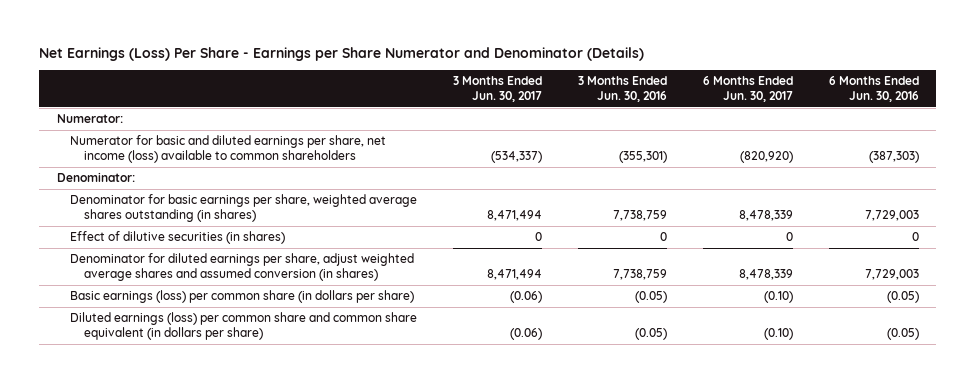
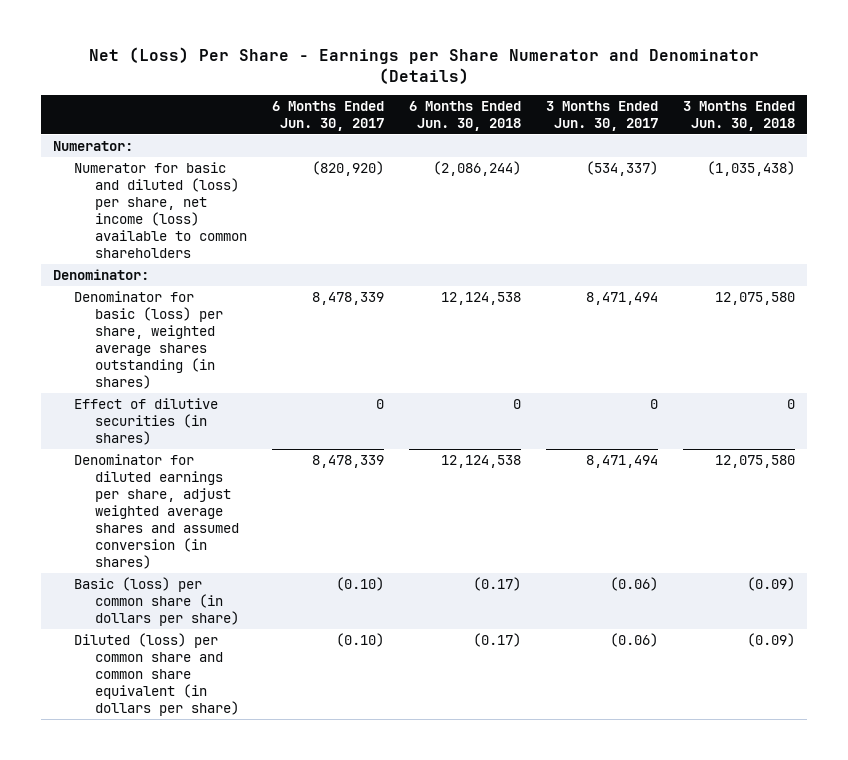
[39,46,645,61] Net Earnings (Loss) Per Share - Earnings per Share Numerator and Denominator (Details) -> [88,47,759,84] Net (Loss) Per Share - Earnings per Share Numerator and Denominator (Details)
[578,76,668,102] 3 Months Ended Jun. 30, 2016 -> none
[828,76,919,102] 6 Months Ended Jun. 30, 2016 -> none
none -> [408,100,521,131] 6 Months Ended Jun. 30, 2018
none -> [682,100,795,131] 3 Months Ended Jun. 30, 2018
[70,135,387,163] Numerator for basic and diluted earnings per share, net income (loss) available to common shareholders -> [74,161,247,258] Numerator for basic and diluted (loss) per share, net income (loss) available to common shareholders
[70,194,418,222] Denominator for basic earnings per share, weighted average shares outstanding (in shares) -> [74,290,223,389] Denominator for basic (loss) per share, weighted average shares outstanding (in shares)
[70,290,415,304] Basic earnings (loss) per common share (in dollars per share) -> [74,576,239,626] Basic (loss) per common share (in dollars per share)
[70,312,418,340] Diluted earnings (loss) per common share and common share equivalent (in dollars per share) -> [74,632,239,716] Diluted (loss) per common share and common share equivalent (in dollars per share)

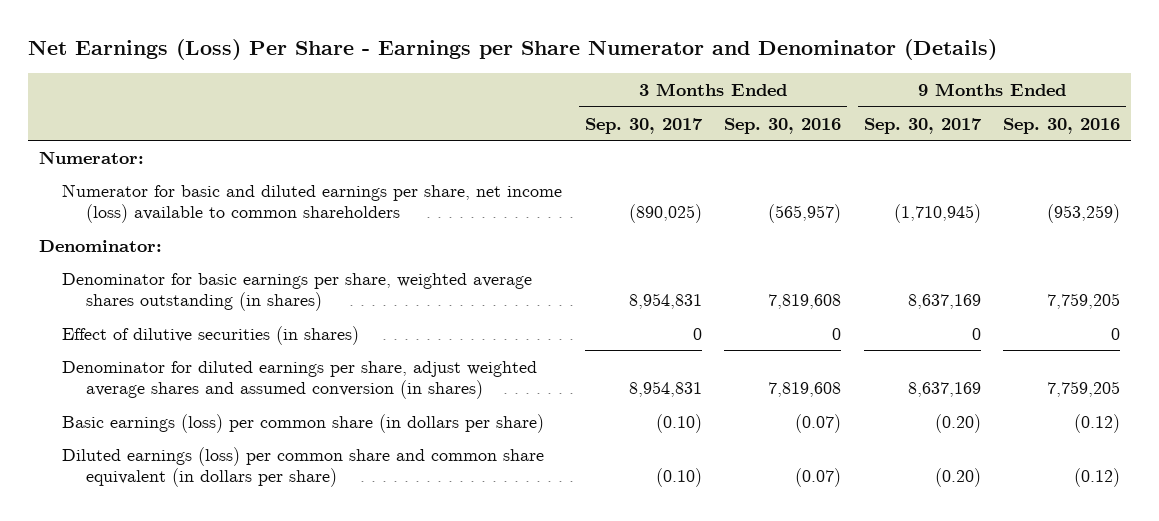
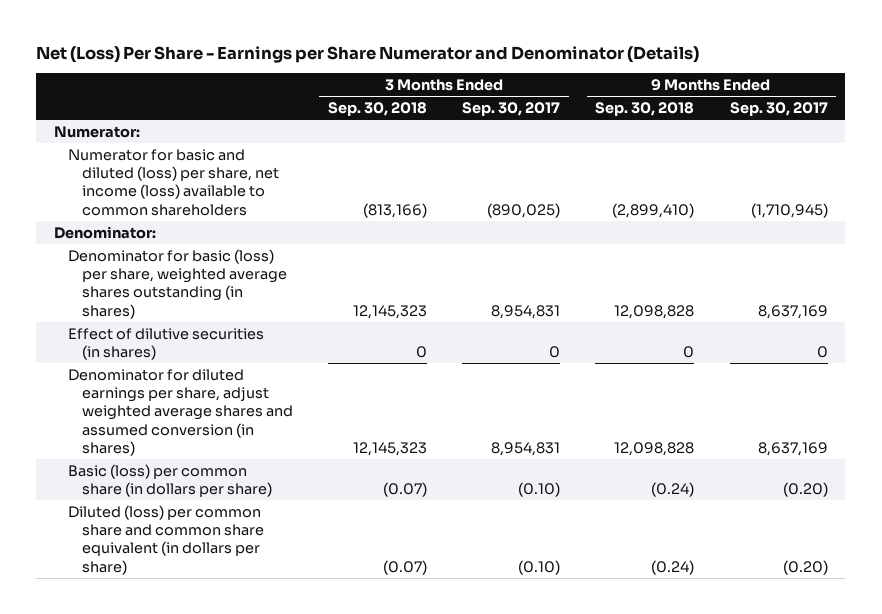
[27,39,997,61] Net Earnings (Loss) Per Share - Earnings per Share Numerator and Denominator (Details) -> [36,45,700,63] Net (Loss) Per Share - Earnings per Share Numerator and Denominator (Details)
[724,117,842,134] Sep. 30, 2016 -> none
[1003,117,1121,134] Sep. 30, 2016 -> none
none -> [327,101,427,116] Sep. 30, 2018
none -> [595,101,695,116] Sep. 30, 2018
[62,183,563,223] Numerator for basic and diluted earnings per share, net income (loss) available to common shareholders -> [67,148,279,216] Numerator for basic and diluted (loss) per share, net income (loss) available to common shareholders
[62,272,533,311] Denominator for basic earnings per share, weighted average shares outstanding (in shares) -> [67,248,287,319] Denominator for basic (loss) per share, weighted average shares outstanding (in shares)
[62,413,545,433] Basic earnings (loss) per common share (in dollars per share) -> [67,463,272,498] Basic (loss) per common share (in dollars per share)
[62,446,545,487] Diluted earnings (loss) per common share and common share equivalent (in dollars per share) -> [67,504,264,575] Diluted (loss) per common share and common share equivalent (in dollars per share)

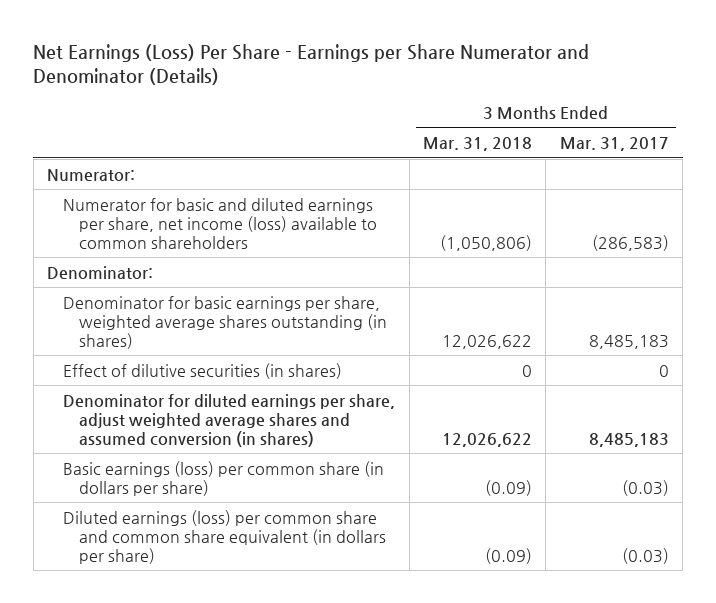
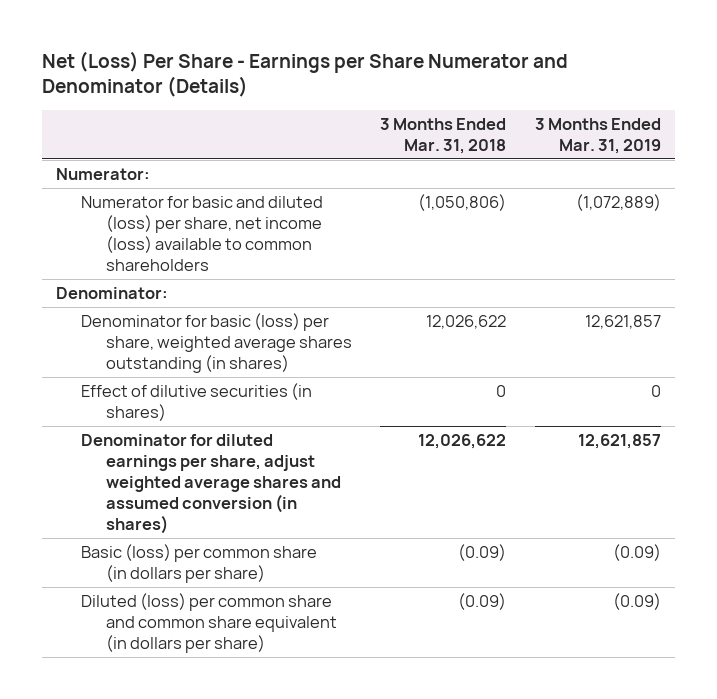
[33,43,590,86] Net Earnings (Loss) Per Share - Earnings per Share Numerator and Denominator (Details) -> [42,50,569,98] Net (Loss) Per Share - Earnings per Share Numerator and Denominator (Details)
[559,137,669,152] Mar. 31, 2017 -> none
none -> [534,117,661,154] 3 Months Ended Mar. 31, 2019
[63,197,378,249] Numerator for basic and diluted earnings per share, net income (loss) available to common shareholders -> [81,196,324,271] Numerator for basic and diluted (loss) per share, net income (loss) available to common shareholders
[63,295,388,349] Denominator for basic earnings per share, weighted average shares outstanding (in shares) -> [81,313,353,373] Denominator for basic (loss) per share, weighted average shares outstanding (in shares)
[63,460,385,496] Basic earnings (loss) per common share (in dollars per share) -> [81,544,318,583] Basic (loss) per common share (in dollars per share)
[63,509,387,564] Diluted earnings (loss) per common share and common share equivalent (in dollars per share) -> [81,593,338,653] Diluted (loss) per common share and common share equivalent (in dollars per share)

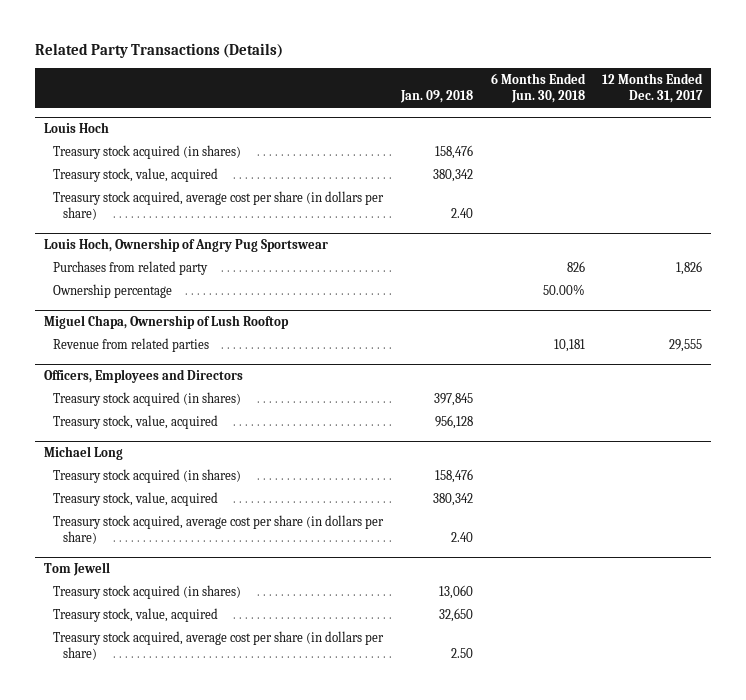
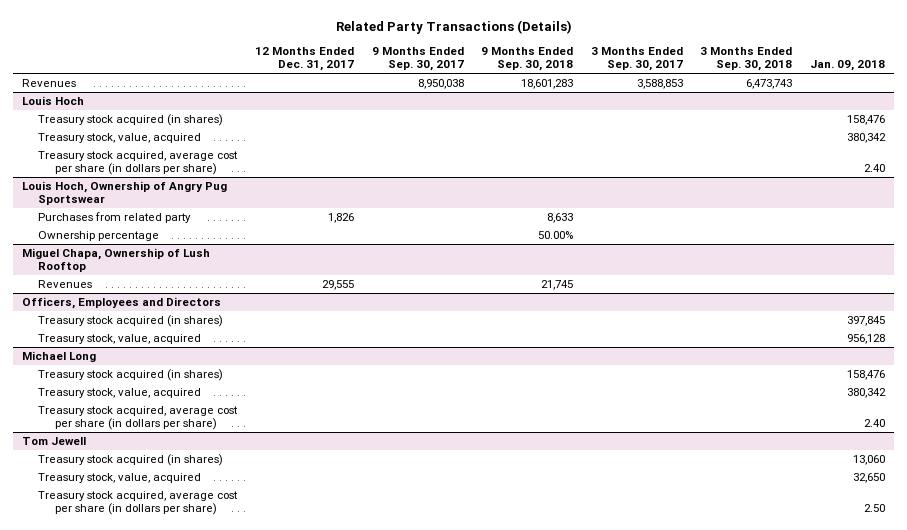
[490,73,586,104] 6 Months Ended Jun. 30, 2018 -> none
none -> [371,47,464,72] 9 Months Ended Sep. 30, 2017
none -> [481,47,574,72] 9 Months Ended Sep. 30, 2018
none -> [590,47,683,72] 3 Months Ended Sep. 30, 2017
none -> [700,47,793,72] 3 Months Ended Sep. 30, 2018
none -> [21,78,76,87] Revenues
[53,338,210,353] Revenue from related parties -> [38,279,93,288] Revenues

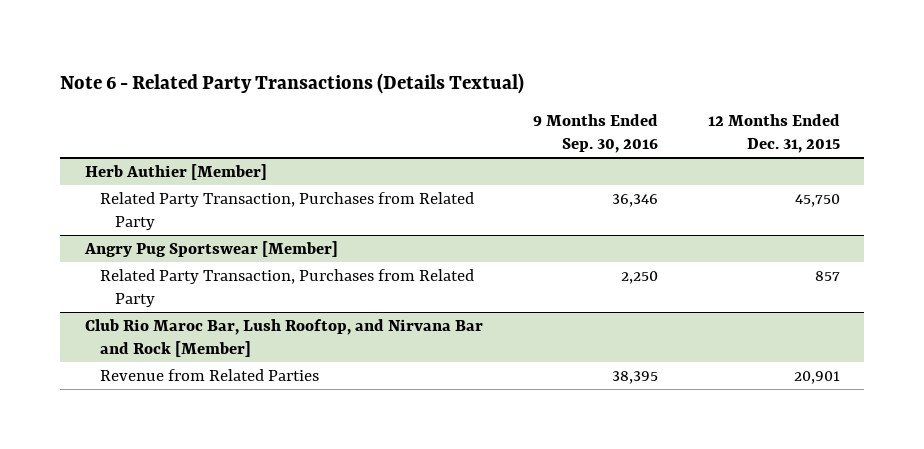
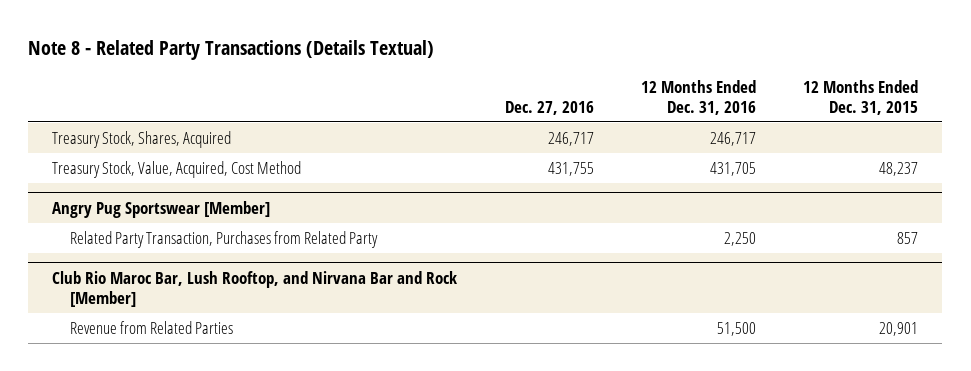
[60,72,525,94] Note 6 - Related Party Transactions (Details Textual) -> [28,40,435,61] Note 8 - Related Party Transactions (Details Textual)
[532,114,658,153] 9 Months Ended Sep. 30, 2016 -> none
none -> [504,100,594,115] Dec. 27, 2016
none -> [641,80,757,115] 12 Months Ended Dec. 31, 2016
[84,163,267,180] Herb Authier [Member] -> none
[99,191,474,230] Related Party Transaction, Purchases from Related Party -> none
none -> [52,131,232,149] Treasury Stock, Shares, Acquired
none -> [52,161,302,179] Treasury Stock, Value, Acquired, Cost Method

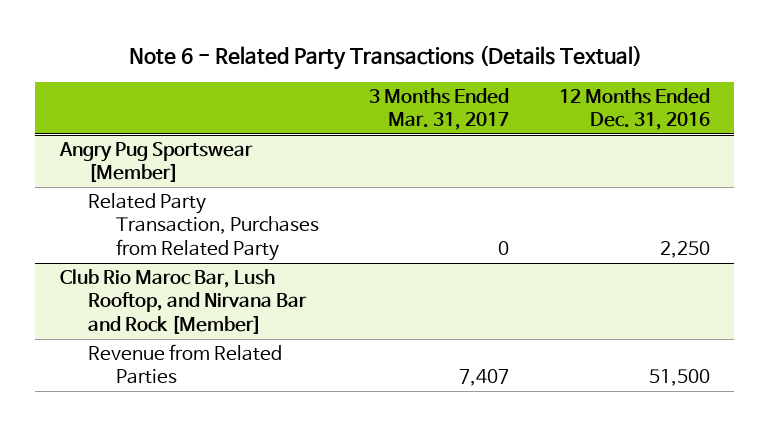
[28,40,435,61] Note 8 - Related Party Transactions (Details Textual) -> [128,45,642,71] Note 6 - Related Party Transactions (Details Textual)
[504,100,594,115] Dec. 27, 2016 -> none
[803,80,919,115] 12 Months Ended Dec. 31, 2015 -> none
none -> [368,87,509,131] 3 Months Ended Mar. 31, 2017
[52,131,232,149] Treasury Stock, Shares, Acquired -> none
[52,161,302,179] Treasury Stock, Value, Acquired, Cost Method -> none

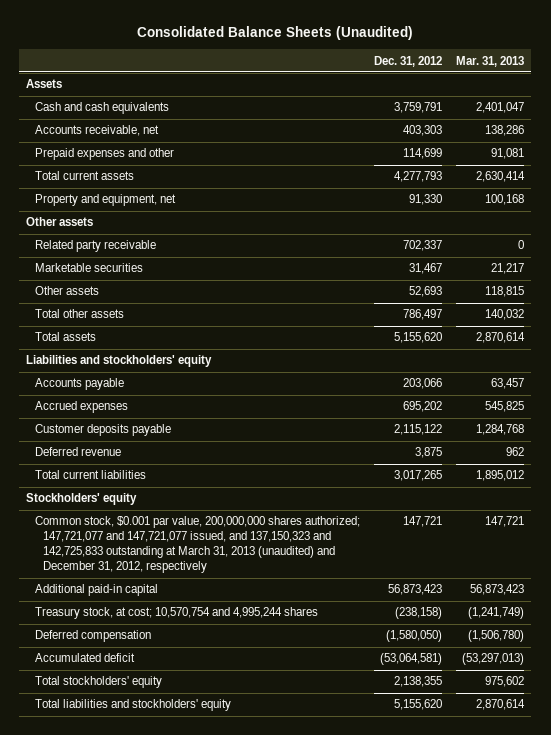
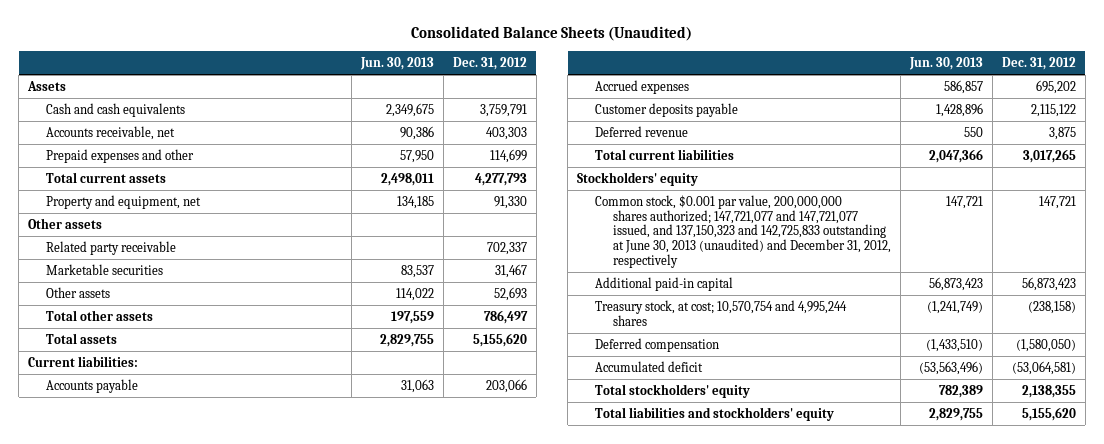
[456,55,525,67] Mar. 31, 2013 -> none
none -> [360,56,435,70] Jun. 30, 2013
[26,355,213,368] Liabilities and stockholders' equity -> none
none -> [28,355,139,367] Current liabilities:
[34,516,360,574] Common stock, $0.001 par value, 200,000,000 shares authorized; 147,721,077 and 147,721,077 issued, and 137,150,323 and 142,725,833 outstanding at March 31, 2013 (unaudited) and December 31, 2012, respectively -> [595,194,892,268] Common stock, $0.001 par value, 200,000,000 shares authorized; 147,721,077 and 147,721,077 issued, and 137,150,323 and 142,725,833 outstanding at June 30, 2013 (unaudited) and December 31, 2012, respectively

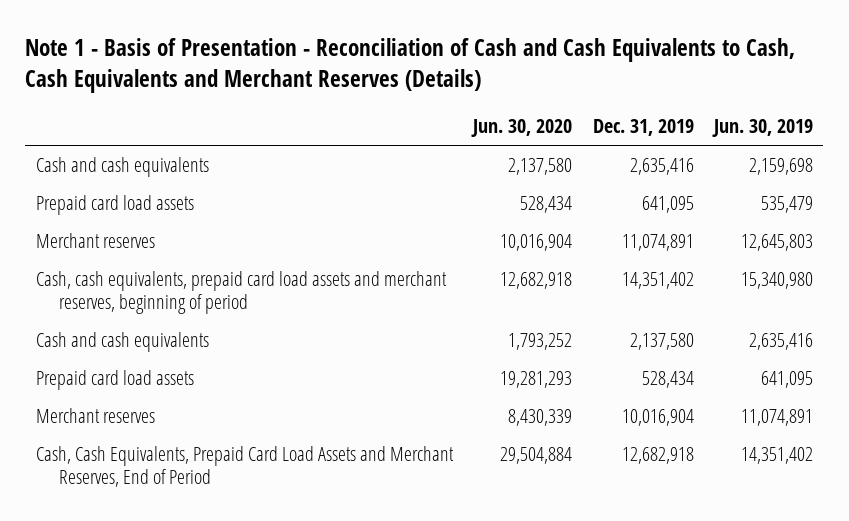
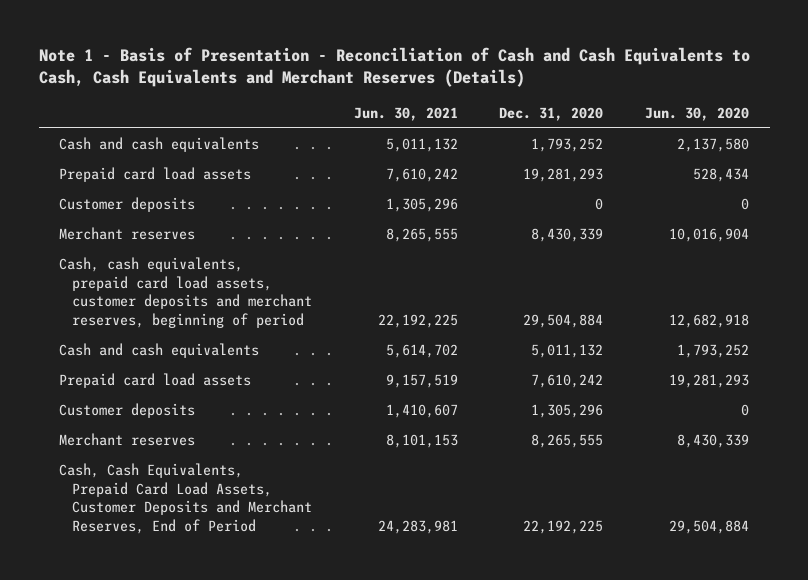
[592,119,694,137] Dec. 31, 2019 -> none
[712,119,814,138] Jun. 30, 2019 -> none
none -> [353,106,458,121] Jun. 30, 2021
none -> [499,106,604,121] Dec. 31, 2020
none -> [59,197,196,213] Customer deposits
[35,271,447,315] Cash, cash equivalents, prepaid card load assets and merchant reserves, beginning of period -> [59,257,313,329] Cash, cash equivalents, prepaid card load assets, customer deposits and merchant reserves, beginning of period
none -> [59,403,196,419] Customer deposits
[35,446,454,488] Cash, Cash Equivalents, Prepaid Card Load Assets and Merchant Reserves, End of Period -> [59,463,313,535] Cash, Cash Equivalents, Prepaid Card Load Assets, Customer Deposits and Merchant Reserves, End of Period

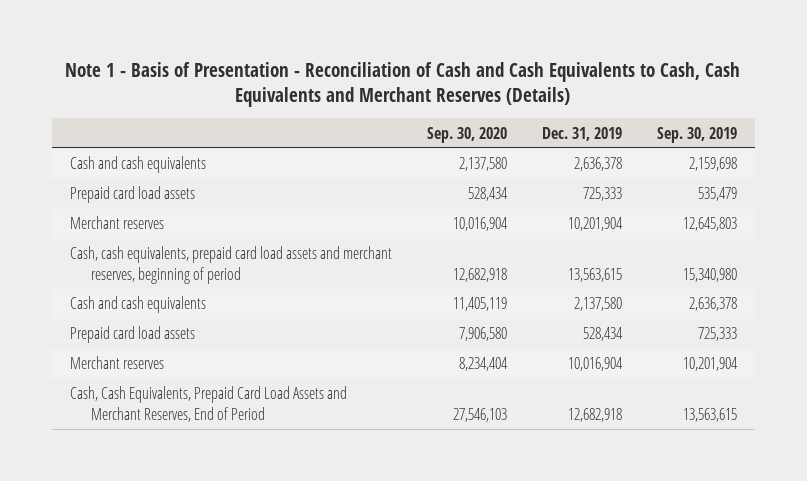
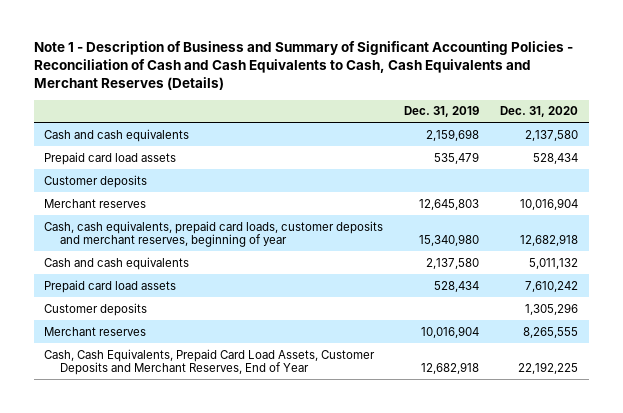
[65,61,741,107] Note 1 - Basis of Presentation - Reconciliation of Cash and Cash Equivalents to Cash, Cash Equivalents and Merchant Reserves (Details) -> [34,41,574,90] Note 1 - Description of Business and Summary of Significant Accounting Policies - Reconciliation of Cash and Cash Equivalents to Cash, Cash Equivalents and Merchant Reserves (Details)
[426,126,507,143] Sep. 30, 2020 -> none
[657,126,738,143] Sep. 30, 2019 -> none
none -> [500,106,579,118] Dec. 31, 2020
[574,157,623,172] 2,636,378 -> [426,128,480,141] 2,159,698
[583,187,623,202] 725,333 -> [434,151,480,164] 535,479
none -> [44,174,148,188] Customer deposits
[568,217,624,232] 10,201,904 -> [419,198,480,210] 12,645,803
[69,246,392,284] Cash, cash equivalents, prepaid card load assets and merchant reserves, beginning of period -> [44,220,384,248] Cash, cash equivalents, prepaid card loads, customer deposits and merchant reserves, beginning of year
[568,267,623,282] 13,563,615 -> [419,234,480,247] 15,340,980
none -> [44,302,148,316] Customer deposits
[69,386,347,422] Cash, Cash Equivalents, Prepaid Card Load Assets and Merchant Reserves, End of Period -> [44,348,376,376] Cash, Cash Equivalents, Prepaid Card Load Assets, Customer Deposits and Merchant Reserves, End of Year

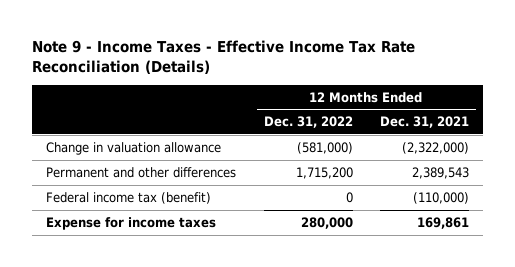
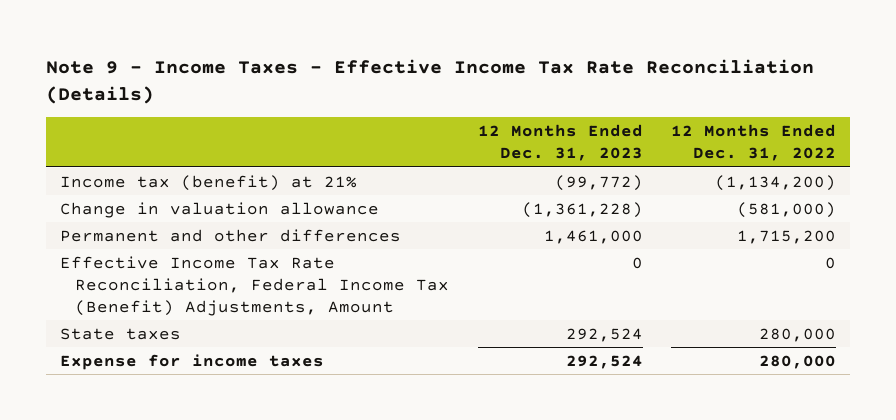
[380,116,470,129] Dec. 31, 2021 -> none
none -> [477,124,643,162] 12 Months Ended Dec. 31, 2023
none -> [60,174,358,191] Income tax (benefit) at 21%
[46,191,212,204] Federal income tax (benefit) -> [60,255,450,317] Effective Income Tax Rate Reconciliation, Federal Income Tax (Benefit) Adjustments, Amount
none -> [60,327,182,340] State taxes

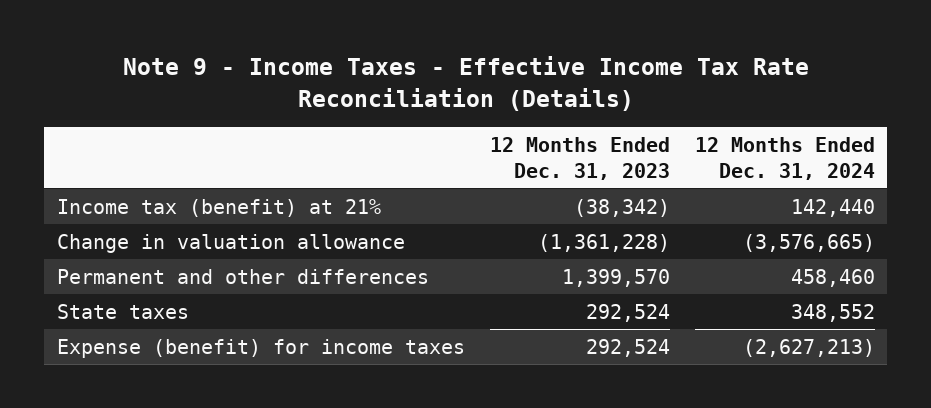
[670,124,836,162] 12 Months Ended Dec. 31, 2022 -> none
none -> [694,136,875,180] 12 Months Ended Dec. 31, 2024
[554,174,643,191] (99,772) -> [573,198,670,217] (38,342)
[60,255,450,317] Effective Income Tax Rate Reconciliation, Federal Income Tax (Benefit) Adjustments, Amount -> none
[543,229,643,244] 1,461,000 -> [561,268,670,287] 1,399,570
[60,353,325,370] Expense for income taxes -> [56,338,465,358] Expense (benefit) for income taxes

